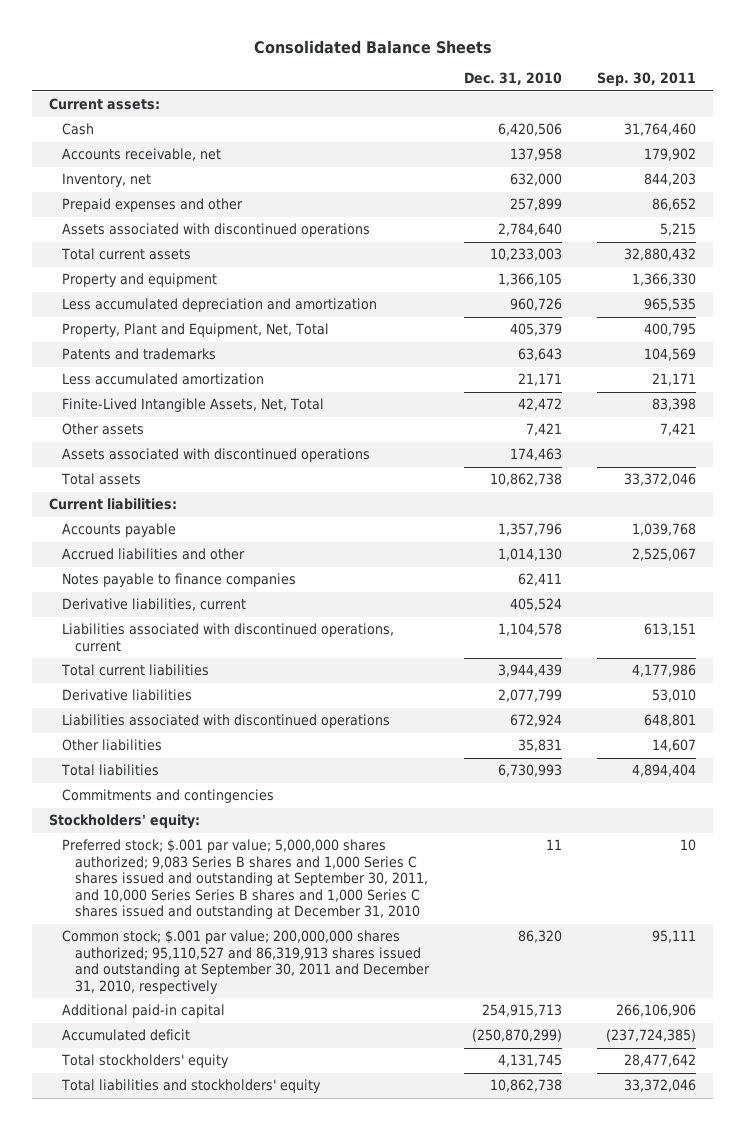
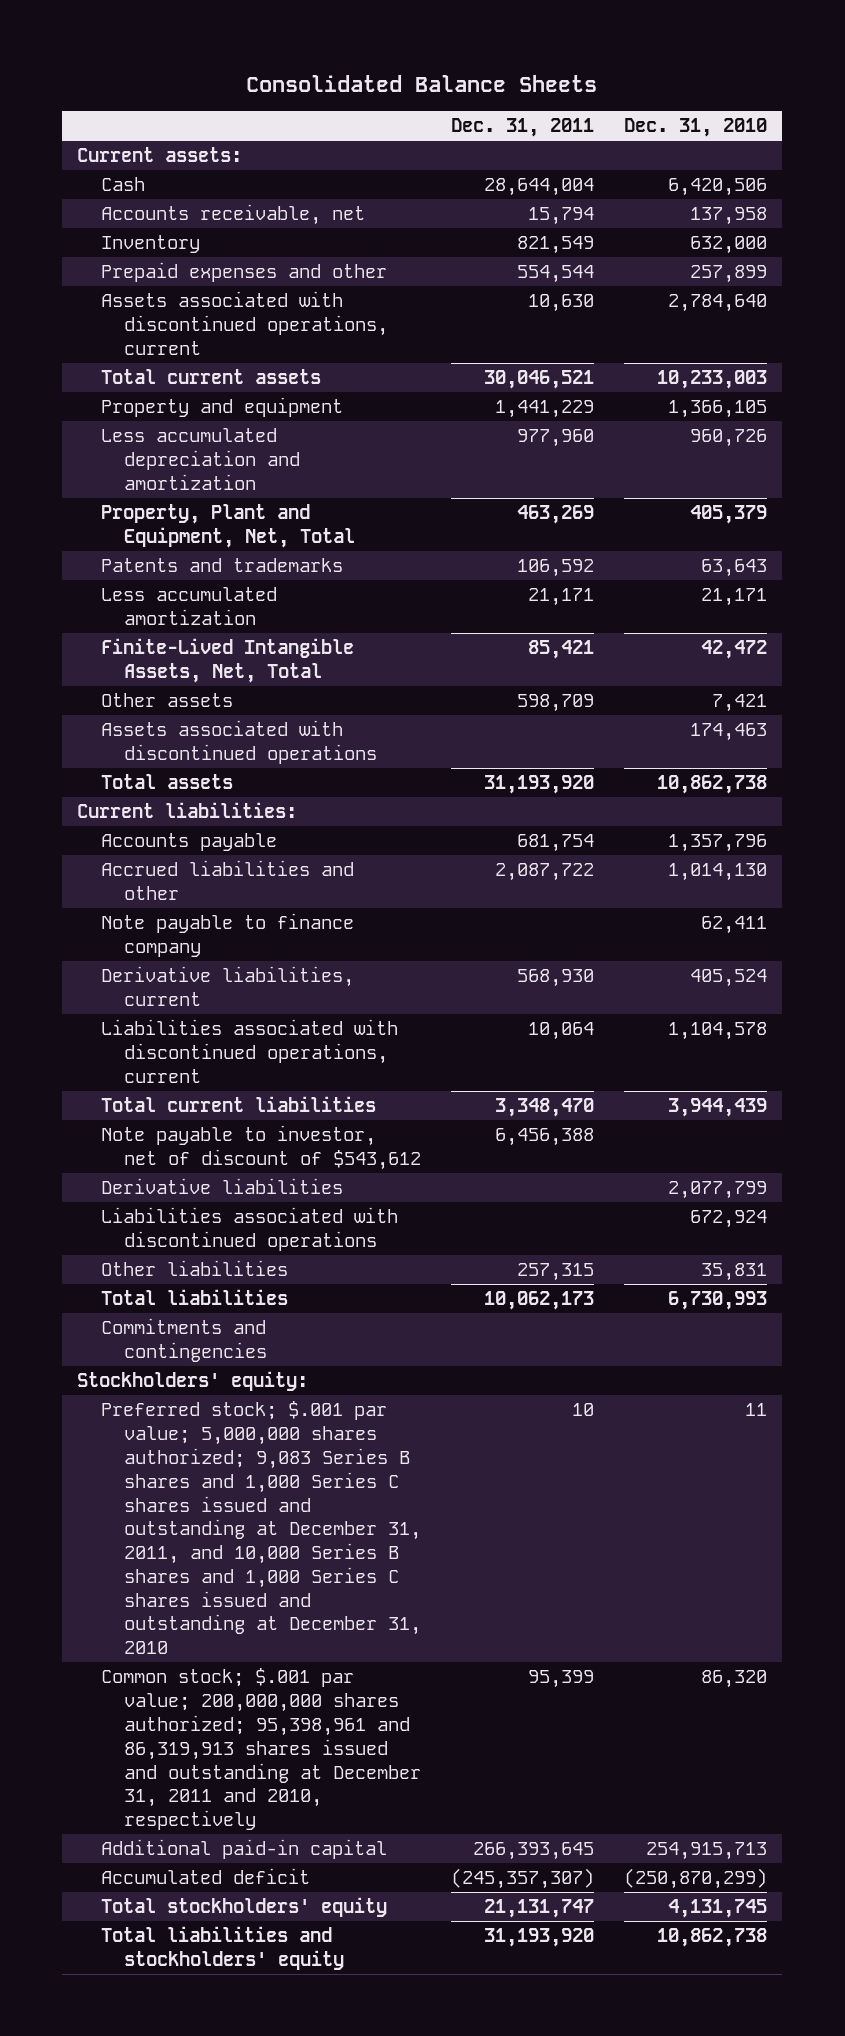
[597,72,697,87] Sep. 30, 2011 -> none
none -> [451,118,595,138] Dec. 31, 2011
[62,173,152,188] Inventory, net -> [100,235,200,254] Inventory
[62,223,371,238] Assets associated with discontinued operations -> [100,291,389,355] Assets associated with discontinued operations, current
[62,573,297,588] Notes payable to finance companies -> [100,913,354,958] Note payable to finance company
none -> [100,1125,422,1171] Note payable to investor, net of discount of $543,612
[62,839,429,920] Preferred stock; $.001 par value; 5,000,000 shares authorized; 9,083 Series B shares and 1,000 Series C shares issued and outstanding at September 30, 2011, and 10,000 Series Series B shares and 1,000 Series C shares issued and outstanding at December 31, 2010 -> [100,1401,422,1655] Preferred stock; $.001 par value; 5,000,000 shares authorized; 9,083 Series B shares and 1,000 Series C shares issued and outstanding at December 31, 2011, and 10,000 Series B shares and 1,000 Series C shares issued and outstanding at December 31, 2010
[62,930,431,994] Common stock; $.001 par value; 200,000,000 shares authorized; 95,110,527 and 86,319,913 shares issued and outstanding at September 30, 2011 and December 31, 2010, respectively -> [100,1668,422,1831] Common stock; $.001 par value; 200,000,000 shares authorized; 95,398,961 and 86,319,913 shares issued and outstanding at December 31, 2011 and 2010, respectively

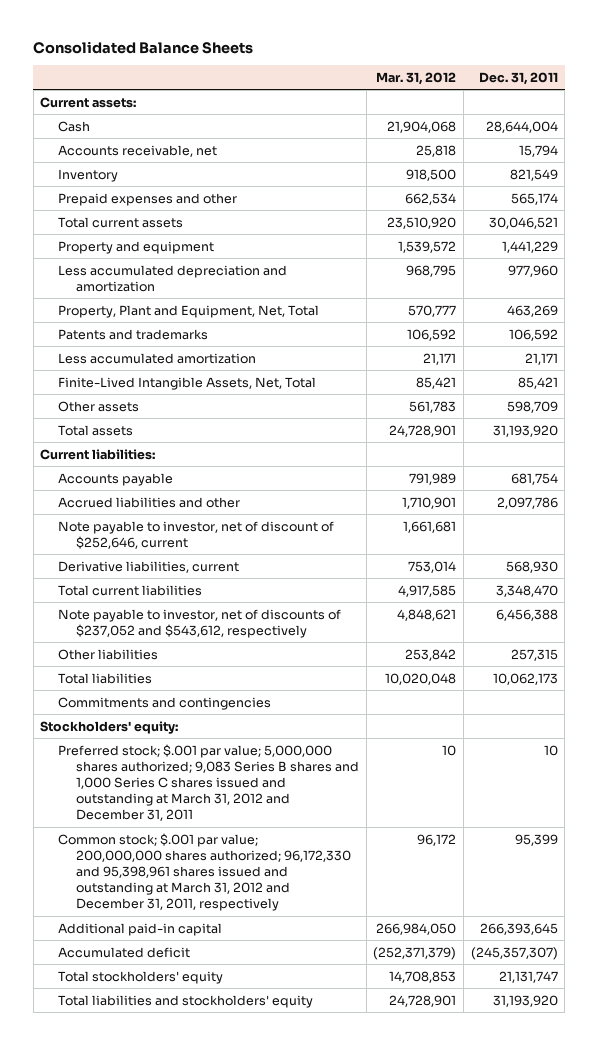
[624,118,768,138] Dec. 31, 2010 -> none
none -> [376,71,457,85] Mar. 31, 2012
[100,291,389,355] Assets associated with discontinued operations, current -> none
[517,265,595,284] 554,544 -> [510,192,558,205] 565,174
[100,720,378,765] Assets associated with discontinued operations -> none
[100,913,354,958] Note payable to finance company -> none
[495,863,595,882] 2,087,722 -> [496,496,558,509] 2,097,786
none -> [58,520,335,549] Note payable to investor, net of discount of $252,646, current
[100,1019,398,1083] Liabilities associated with discontinued operations, current -> none
[100,1178,343,1195] Derivative liabilities -> none
[100,1207,398,1252] Liabilities associated with discontinued operations -> none
[100,1125,422,1171] Note payable to investor, net of discount of $543,612 -> [58,608,342,638] Note payable to investor, net of discounts of $237,052 and $543,612, respectively
[100,1401,422,1655] Preferred stock; $.001 par value; 5,000,000 shares authorized; 9,083 Series B shares and 1,000 Series C shares issued and outstanding at December 31, 2011, and 10,000 Series B shares and 1,000 Series C shares issued and outstanding at December 31, 2010 -> [58,743,360,821] Preferred stock; $.001 par value; 5,000,000 shares authorized; 9,083 Series B shares and 1,000 Series C shares issued and outstanding at March 31, 2012 and December 31, 2011
[100,1668,422,1831] Common stock; $.001 par value; 200,000,000 shares authorized; 95,398,961 and 86,319,913 shares issued and outstanding at December 31, 2011 and 2010, respectively -> [58,832,352,911] Common stock; $.001 par value; 200,000,000 shares authorized; 96,172,330 and 95,398,961 shares issued and outstanding at March 31, 2012 and December 31, 2011, respectively

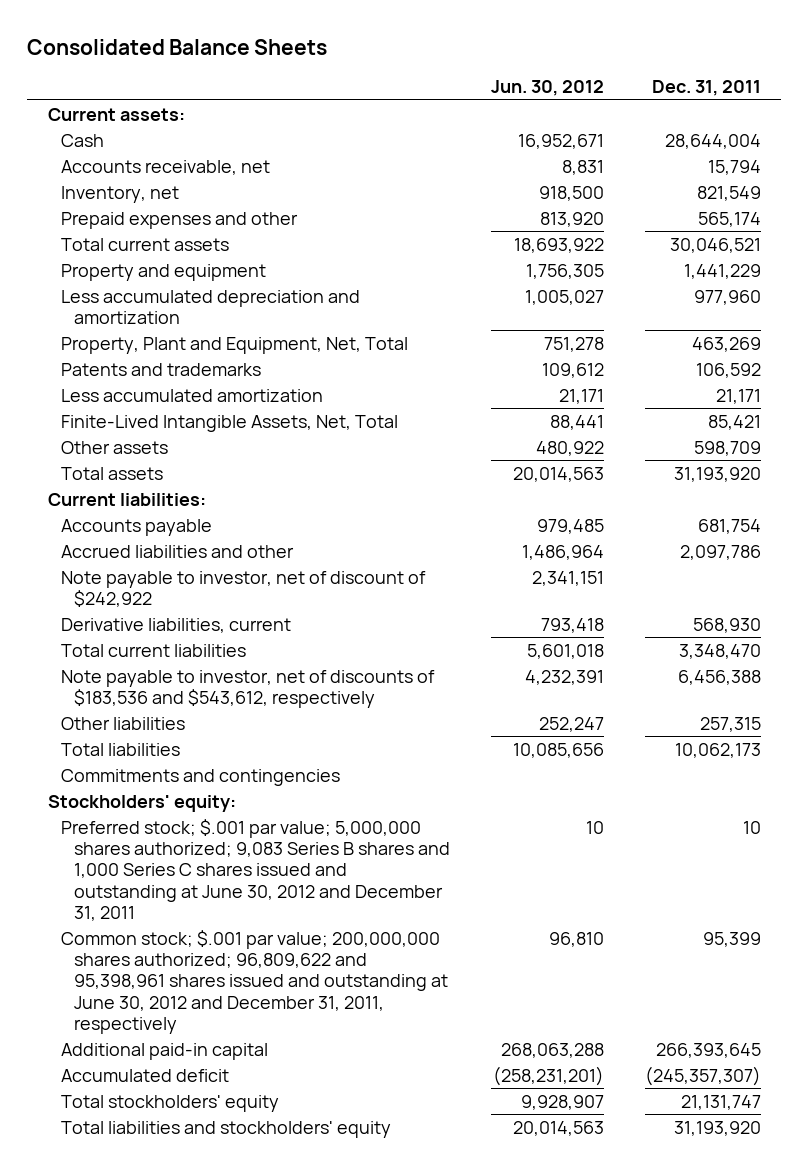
[376,71,457,85] Mar. 31, 2012 -> none
none -> [491,80,605,97] Jun. 30, 2012
[58,168,119,182] Inventory -> [60,185,179,203] Inventory, net
[58,520,335,549] Note payable to investor, net of discount of $252,646, current -> [60,570,426,608] Note payable to investor, net of discount of $242,922
[58,608,342,638] Note payable to investor, net of discounts of $237,052 and $543,612, respectively -> [60,669,435,709] Note payable to investor, net of discounts of $183,536 and $543,612, respectively
[58,743,360,821] Preferred stock; $.001 par value; 5,000,000 shares authorized; 9,083 Series B shares and 1,000 Series C shares issued and outstanding at March 31, 2012 and December 31, 2011 -> [60,818,451,922] Preferred stock; $.001 par value; 5,000,000 shares authorized; 9,083 Series B shares and 1,000 Series C shares issued and outstanding at June 30, 2012 and December 31, 2011
[58,832,352,911] Common stock; $.001 par value; 200,000,000 shares authorized; 96,172,330 and 95,398,961 shares issued and outstanding at March 31, 2012 and December 31, 2011, respectively -> [60,929,449,1035] Common stock; $.001 par value; 200,000,000 shares authorized; 96,809,622 and 95,398,961 shares issued and outstanding at June 30, 2012 and December 31, 2011, respectively

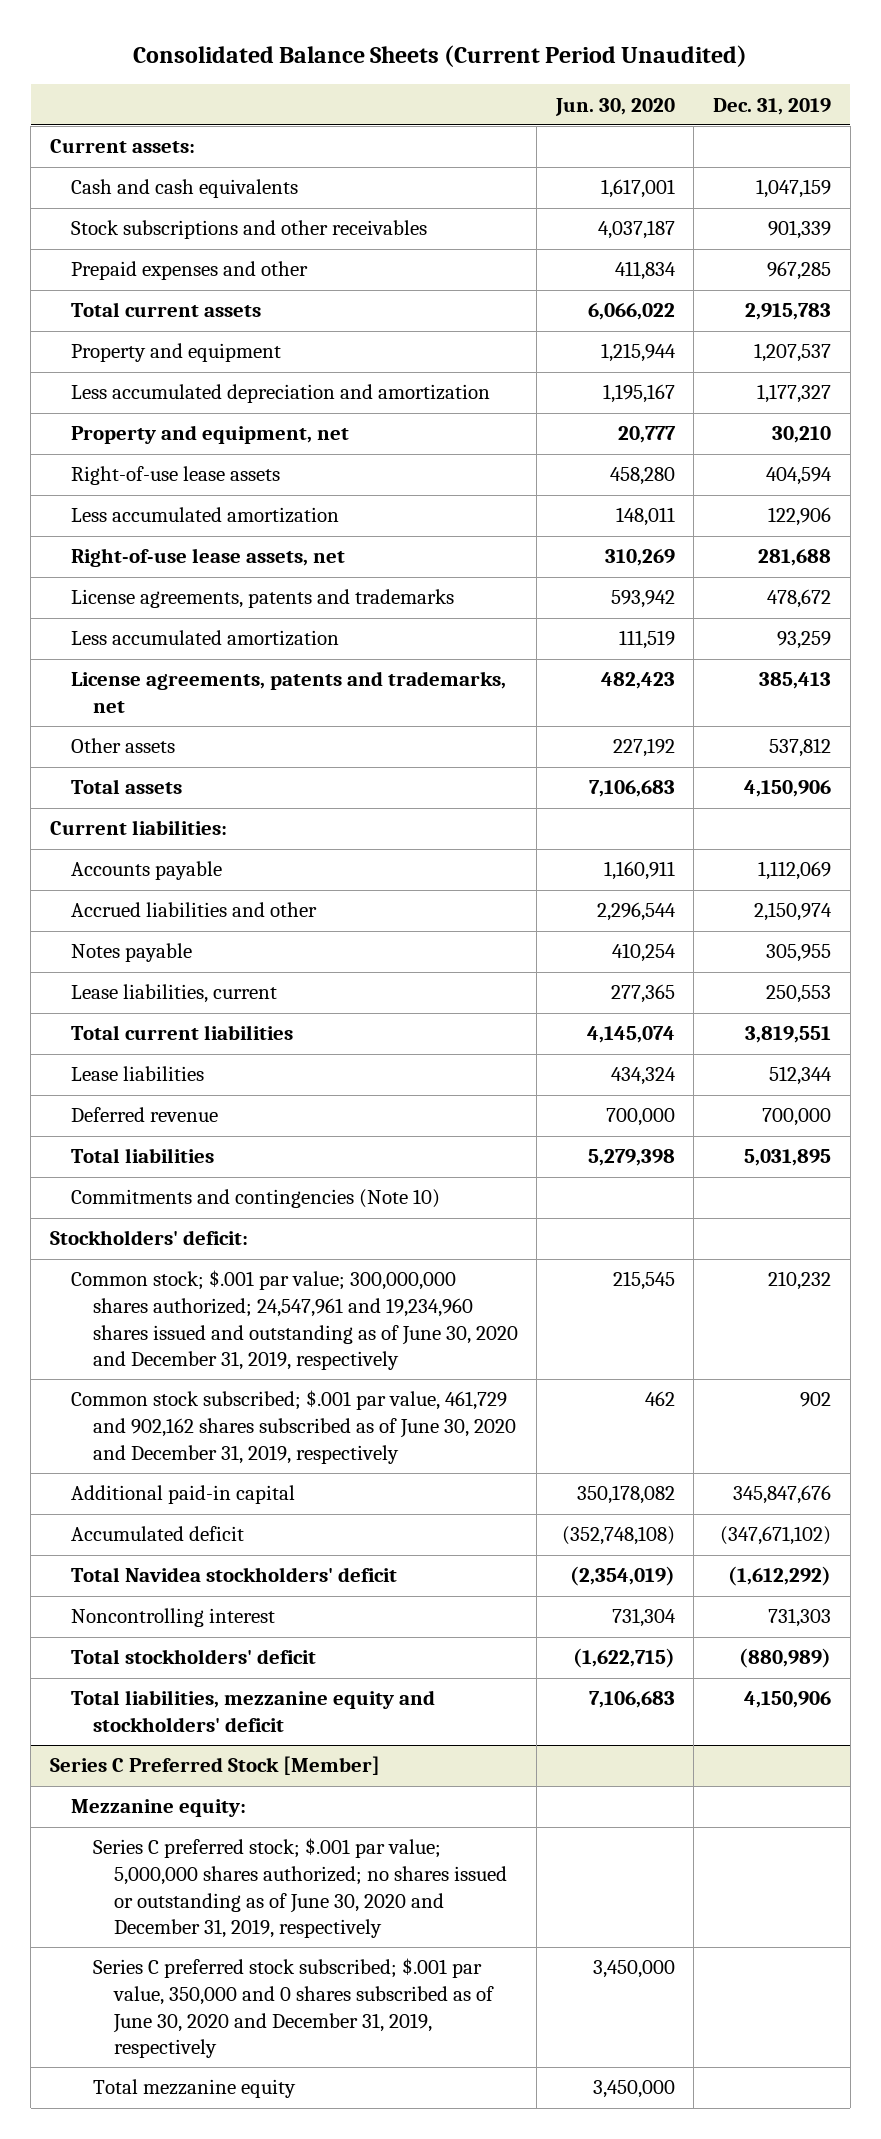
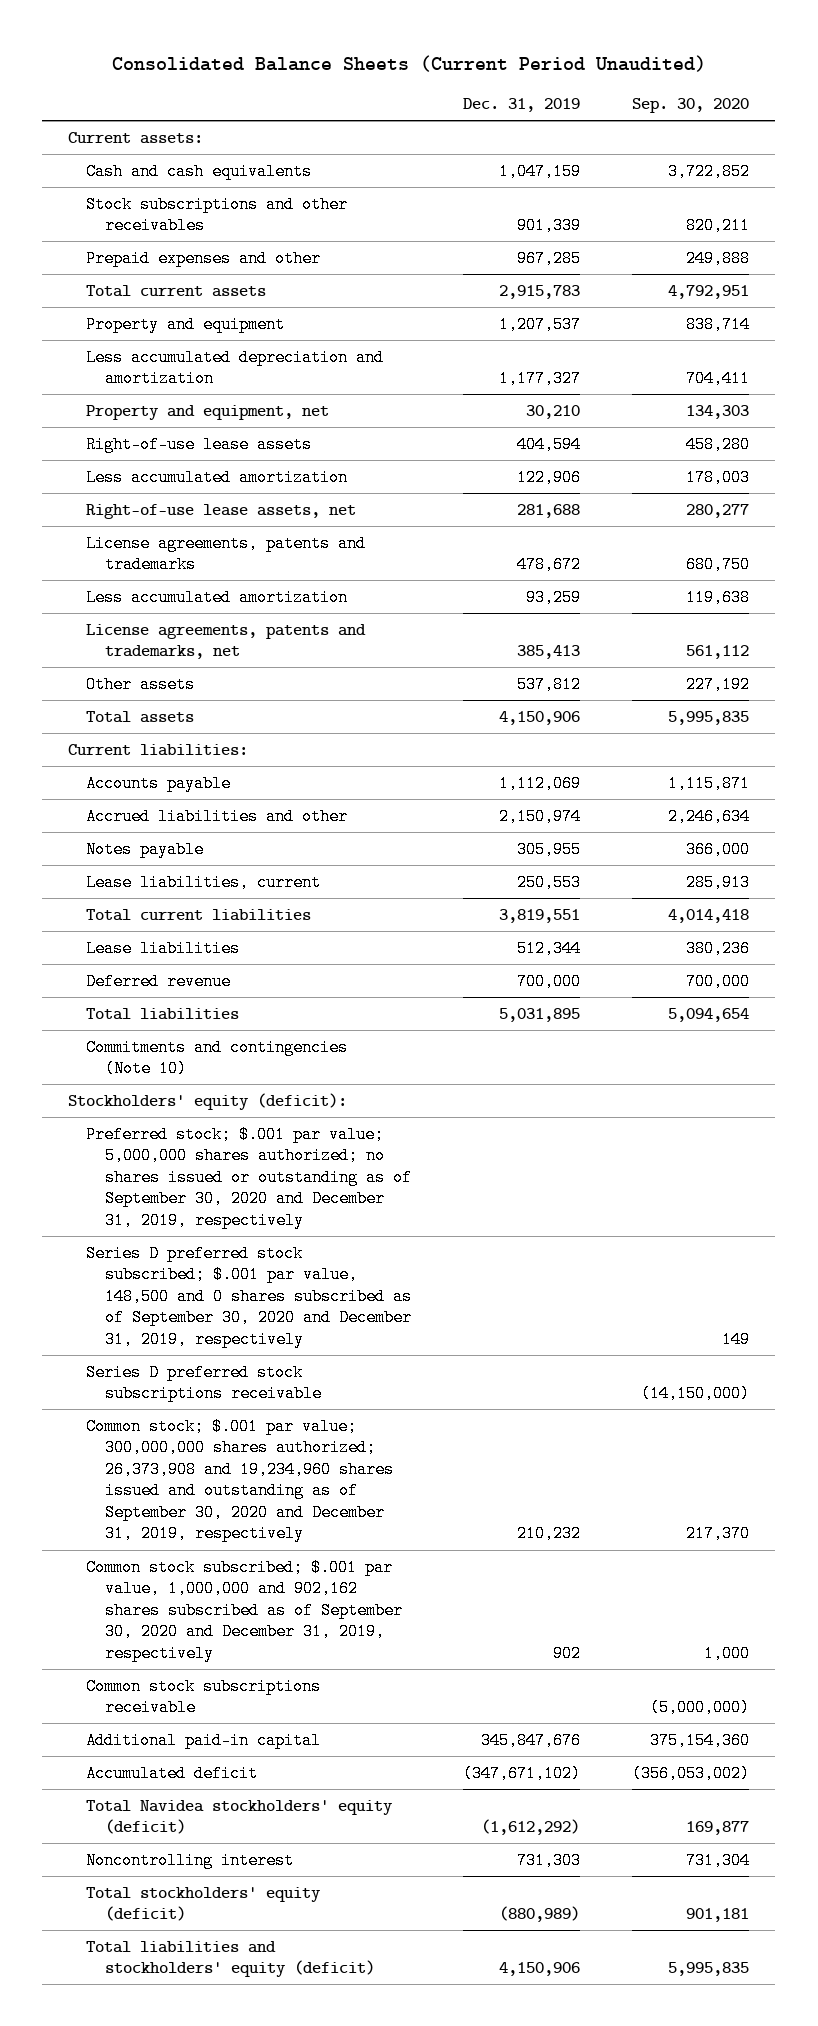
[554,97,675,116] Jun. 30, 2020 -> none
none -> [632,98,750,114] Sep. 30, 2020
[49,1230,248,1246] Stockholders' deficit: -> [68,1092,348,1110] Stockholders' equity (deficit):
none -> [86,1125,412,1229] Preferred stock; $.001 par value; 5,000,000 shares authorized; no shares issued or outstanding as of September 30, 2020 and December 31, 2019, respectively
none -> [86,1244,412,1348] Series D preferred stock subscribed; $.001 par value, 148,500 and 0 shares subscribed as of September 30, 2020 and December 31, 2019, respectively
none -> [86,1363,322,1403] Series D preferred stock subscriptions receivable
[71,1270,518,1371] Common stock; $.001 par value; 300,000,000 shares authorized; 24,547,961 and 19,234,960 shares issued and outstanding as of June 30, 2020 and December 31, 2019, respectively -> [86,1417,394,1543] Common stock; $.001 par value; 300,000,000 shares authorized; 26,373,908 and 19,234,960 shares issued and outstanding as of September 30, 2020 and December 31, 2019, respectively
[71,1390,516,1464] Common stock subscribed; $.001 par value, 461,729 and 902,162 shares subscribed as of June 30, 2020 and December 31, 2019, respectively -> [86,1558,403,1662] Common stock subscribed; $.001 par value, 1,000,000 and 902,162 shares subscribed as of September 30, 2020 and December 31, 2019, respectively
none -> [86,1677,322,1717] Common stock subscriptions receivable
[71,1567,398,1583] Total Navidea stockholders' deficit -> [86,1799,394,1835] Total Navidea stockholders' equity (deficit)
[49,1756,380,1776] Series C Preferred Stock [Member] -> none
[71,1799,247,1818] Mezzanine equity: -> none
[92,1838,508,1939] Series C preferred stock; $.001 par value; 5,000,000 shares authorized; no shares issued or outstanding as of June 30, 2020 and December 31, 2019, respectively -> none
[92,1958,495,2059] Series C preferred stock subscribed; $.001 par value, 350,000 and 0 shares subscribed as of June 30, 2020 and December 31, 2019, respectively -> none
[92,2079,296,2099] Total mezzanine equity -> none
[71,1649,317,1665] Total stockholders' deficit -> [86,1886,322,1922] Total stockholders' equity (deficit)
[71,1690,436,1732] Total liabilities, mezzanine equity and stockholders' deficit -> [86,1940,375,1978] Total liabilities and stockholders' equity (deficit)

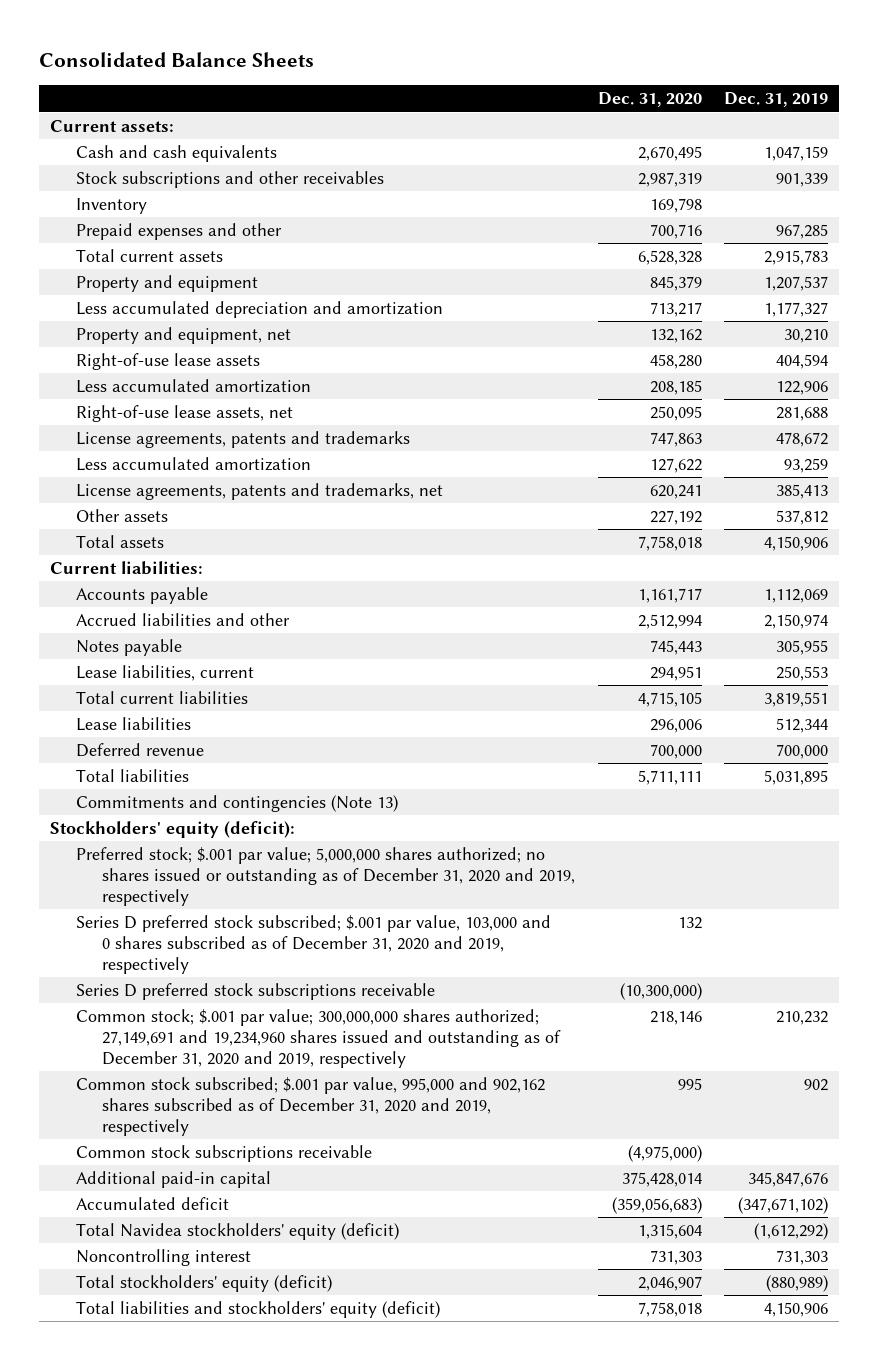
[111,54,706,72] Consolidated Balance Sheets (Current Period Unaudited) -> [39,52,315,68] Consolidated Balance Sheets
[632,98,750,114] Sep. 30, 2020 -> none
none -> [597,92,702,108] Dec. 31, 2020
none -> [76,198,148,215] Inventory
[86,1038,349,1078] Commitments and contingencies (Note 10) -> [76,795,399,813] Commitments and contingencies (Note 13)
[86,1125,412,1229] Preferred stock; $.001 par value; 5,000,000 shares authorized; no shares issued or outstanding as of September 30, 2020 and December 31, 2019, respectively -> [76,847,576,907] Preferred stock; $.001 par value; 5,000,000 shares authorized; no shares issued or outstanding as of December 31, 2020 and 2019, respectively
[86,1244,412,1348] Series D preferred stock subscribed; $.001 par value, 148,500 and 0 shares subscribed as of September 30, 2020 and December 31, 2019, respectively -> [76,915,552,975] Series D preferred stock subscribed; $.001 par value, 103,000 and 0 shares subscribed as of December 31, 2020 and 2019, respectively
[86,1417,394,1543] Common stock; $.001 par value; 300,000,000 shares authorized; 26,373,908 and 19,234,960 shares issued and outstanding as of September 30, 2020 and December 31, 2019, respectively -> [76,1009,562,1069] Common stock; $.001 par value; 300,000,000 shares authorized; 27,149,691 and 19,234,960 shares issued and outstanding as of December 31, 2020 and 2019, respectively
[86,1558,403,1662] Common stock subscribed; $.001 par value, 1,000,000 and 902,162 shares subscribed as of September 30, 2020 and December 31, 2019, respectively -> [76,1077,546,1137] Common stock subscribed; $.001 par value, 995,000 and 902,162 shares subscribed as of December 31, 2020 and 2019, respectively

